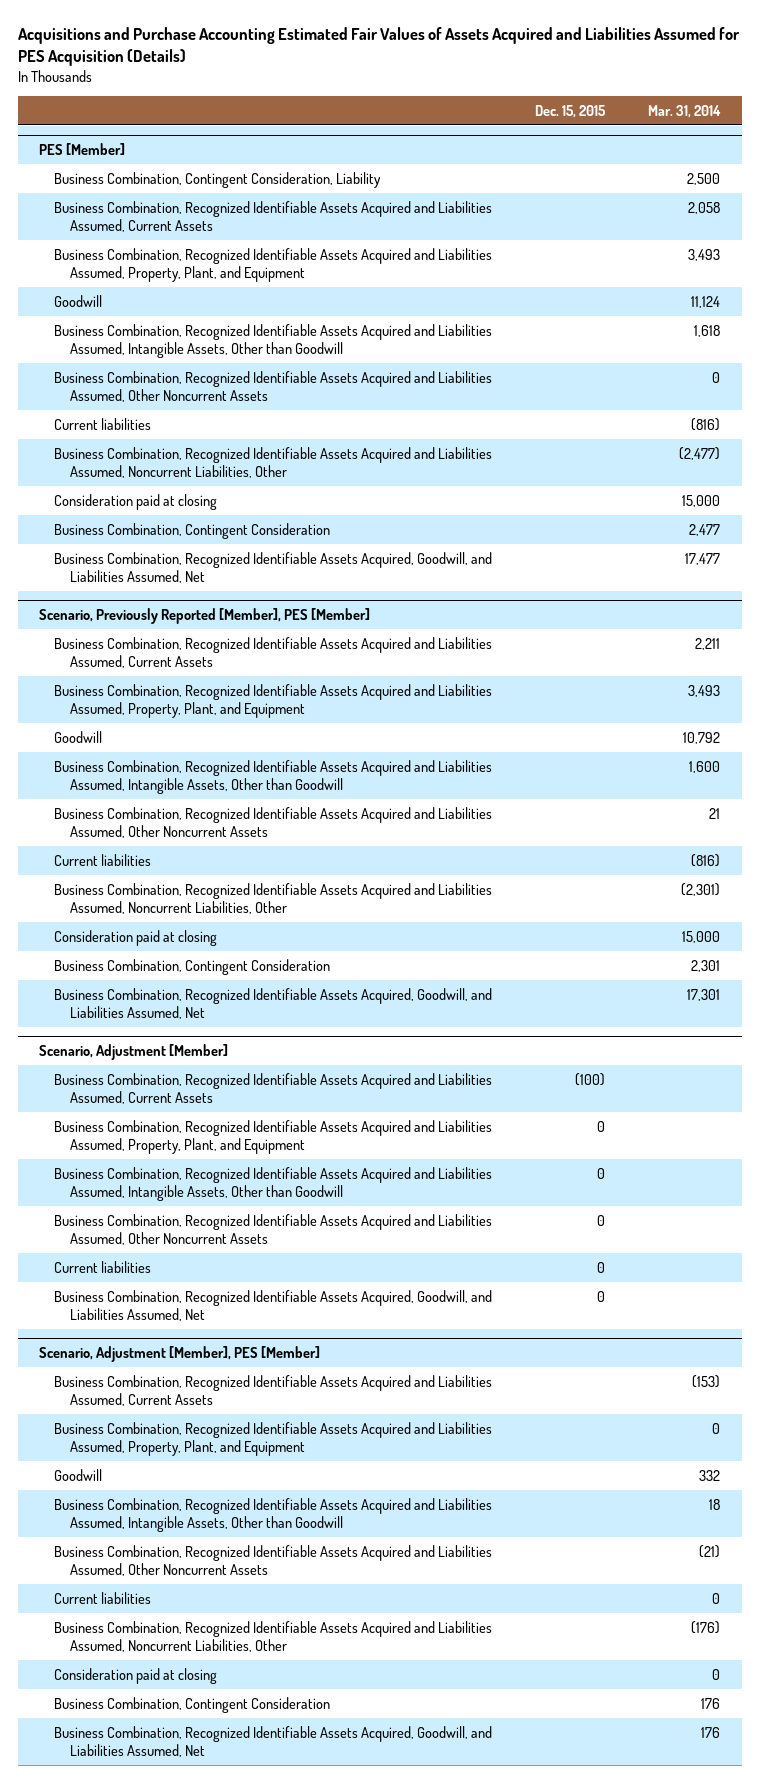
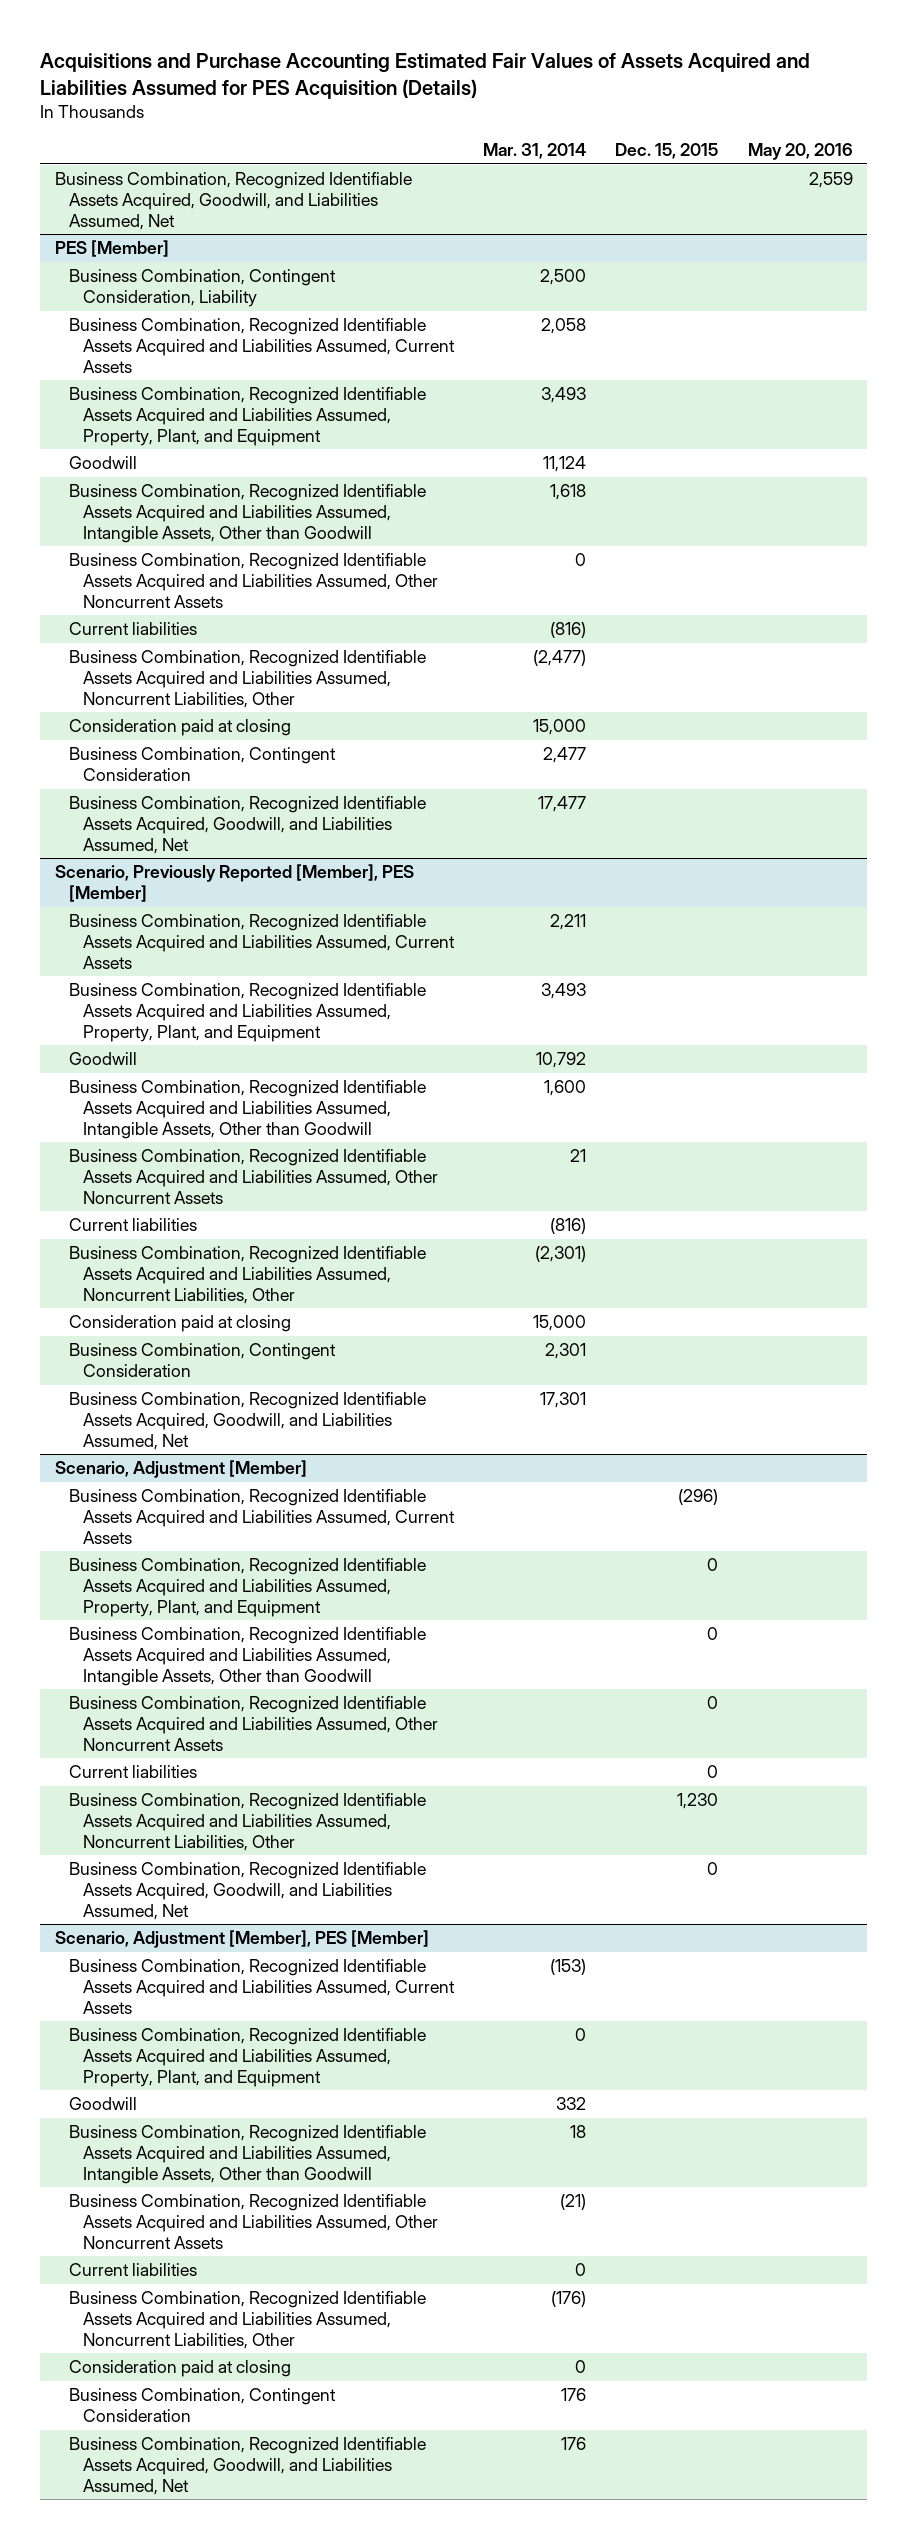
none -> [747,143,853,161] May 20, 2016
none -> [54,172,412,230] Business Combination, Recognized Identifiable Assets Acquired, Goodwill, and Liabilities Assumed, Net
[575,1072,606,1086] (100) -> [678,1489,719,1506] (296)
none -> [69,1793,427,1851] Business Combination, Recognized Identifiable Assets Acquired and Liabilities Assumed, Noncurrent Liabilities, Other

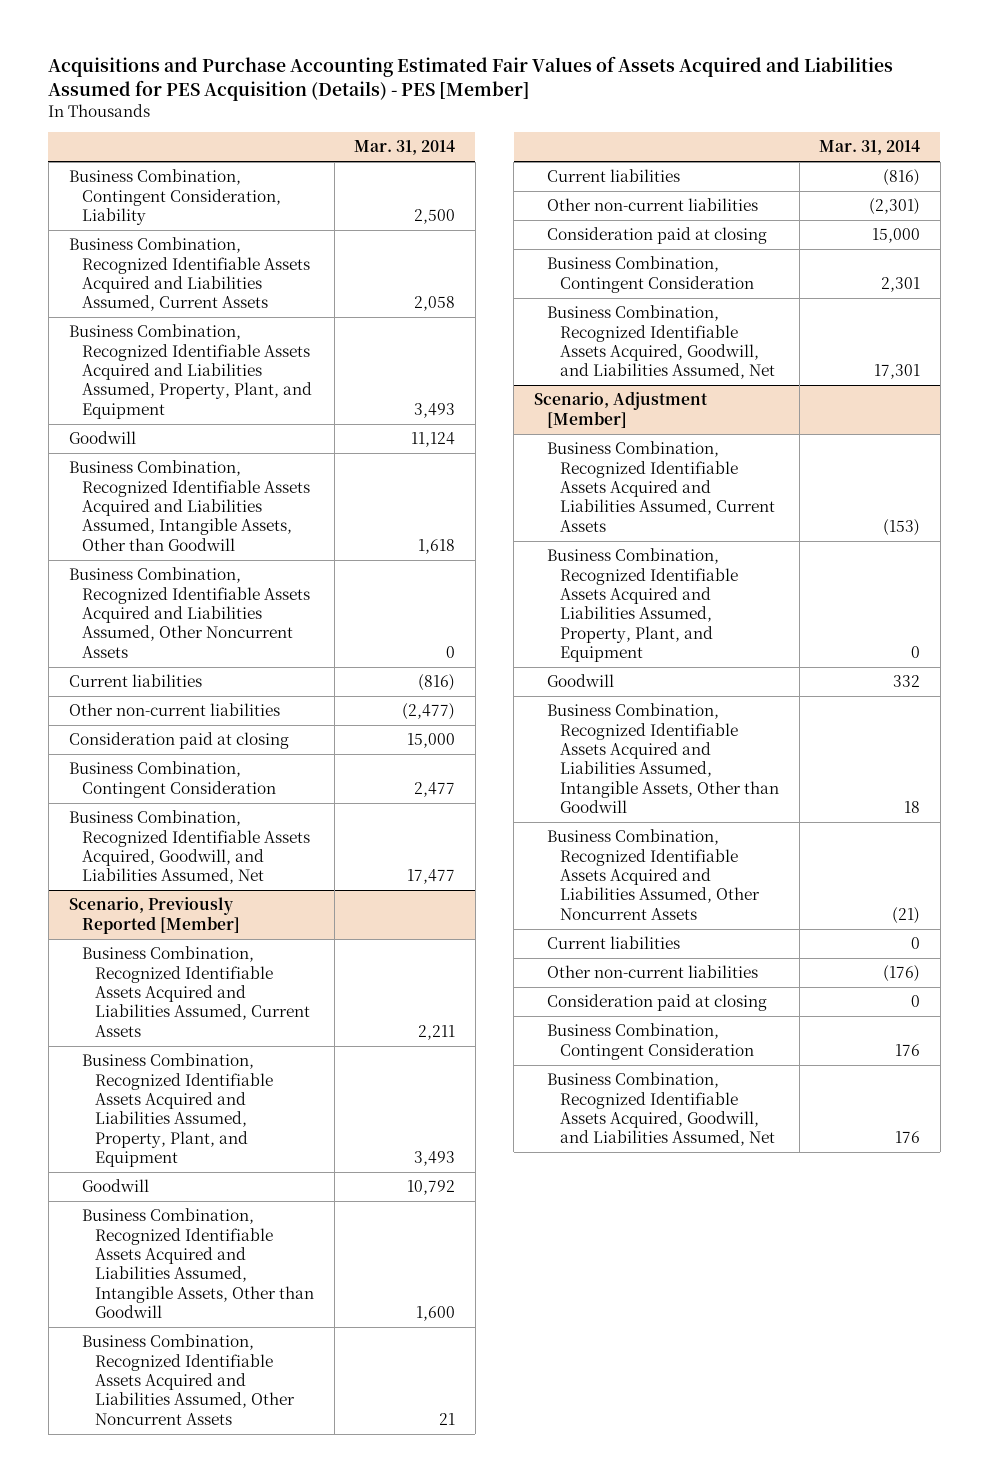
[40,52,811,99] Acquisitions and Purchase Accounting Estimated Fair Values of Assets Acquired and Liabilities Assumed for PES Acquisition (Details) -> [48,56,894,101] Acquisitions and Purchase Accounting Estimated Fair Values of Assets Acquired and Liabilities Assumed for PES Acquisition (Details) - PES [Member]
[615,143,719,160] Dec. 15, 2015 -> none
[747,143,853,161] May 20, 2016 -> none
[54,172,412,230] Business Combination, Recognized Identifiable Assets Acquired, Goodwill, and Liabilities Assumed, Net -> none
[54,240,169,258] PES [Member] -> none
[69,650,427,708] Business Combination, Recognized Identifiable Assets Acquired and Liabilities Assumed, Noncurrent Liabilities, Other -> [68,703,280,717] Other non-current liabilities
[54,864,414,902] Scenario, Previously Reported [Member], PES [Member] -> [68,897,240,934] Scenario, Previously Reported [Member]
[69,1246,427,1304] Business Combination, Recognized Identifiable Assets Acquired and Liabilities Assumed, Noncurrent Liabilities, Other -> [546,198,758,212] Other non-current liabilities
[69,1489,456,1544] Business Combination, Recognized Identifiable Assets Acquired and Liabilities Assumed, Current Assets -> none
[69,1558,427,1617] Business Combination, Recognized Identifiable Assets Acquired and Liabilities Assumed, Property, Plant, and Equipment -> none
[69,1627,427,1686] Business Combination, Recognized Identifiable Assets Acquired and Liabilities Assumed, Intangible Assets, Other than Goodwill -> none
[69,1696,439,1751] Business Combination, Recognized Identifiable Assets Acquired and Liabilities Assumed, Other Noncurrent Assets -> none
[69,1765,198,1779] Current liabilities -> none
[69,1793,427,1851] Business Combination, Recognized Identifiable Assets Acquired and Liabilities Assumed, Noncurrent Liabilities, Other -> none
[69,1862,427,1920] Business Combination, Recognized Identifiable Assets Acquired, Goodwill, and Liabilities Assumed, Net -> none
[54,1930,429,1949] Scenario, Adjustment [Member], PES [Member] -> none
[69,2291,427,2349] Business Combination, Recognized Identifiable Assets Acquired and Liabilities Assumed, Noncurrent Liabilities, Other -> [546,965,758,979] Other non-current liabilities

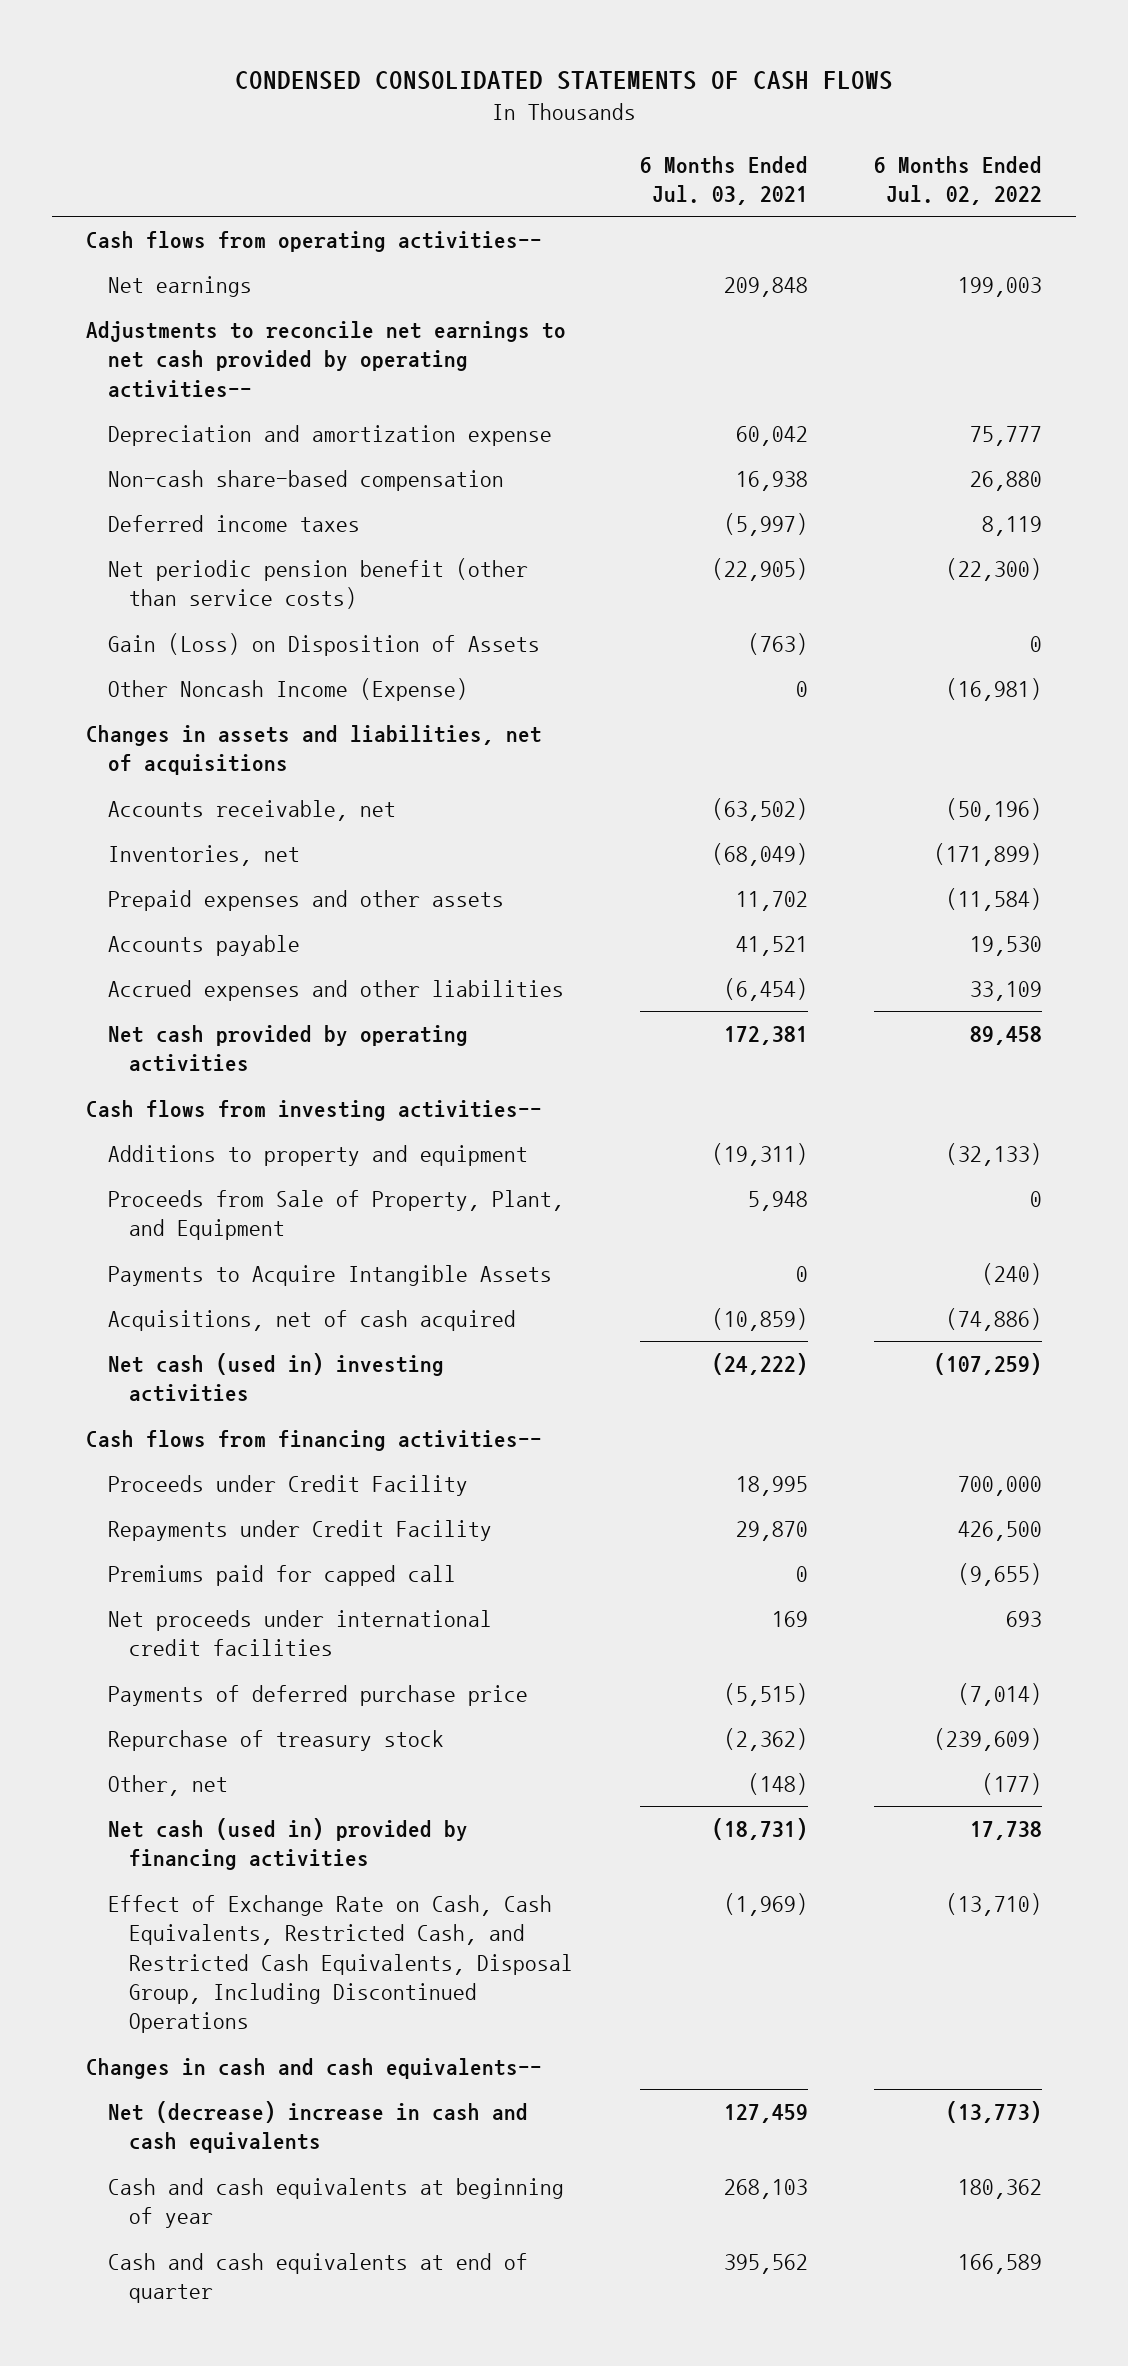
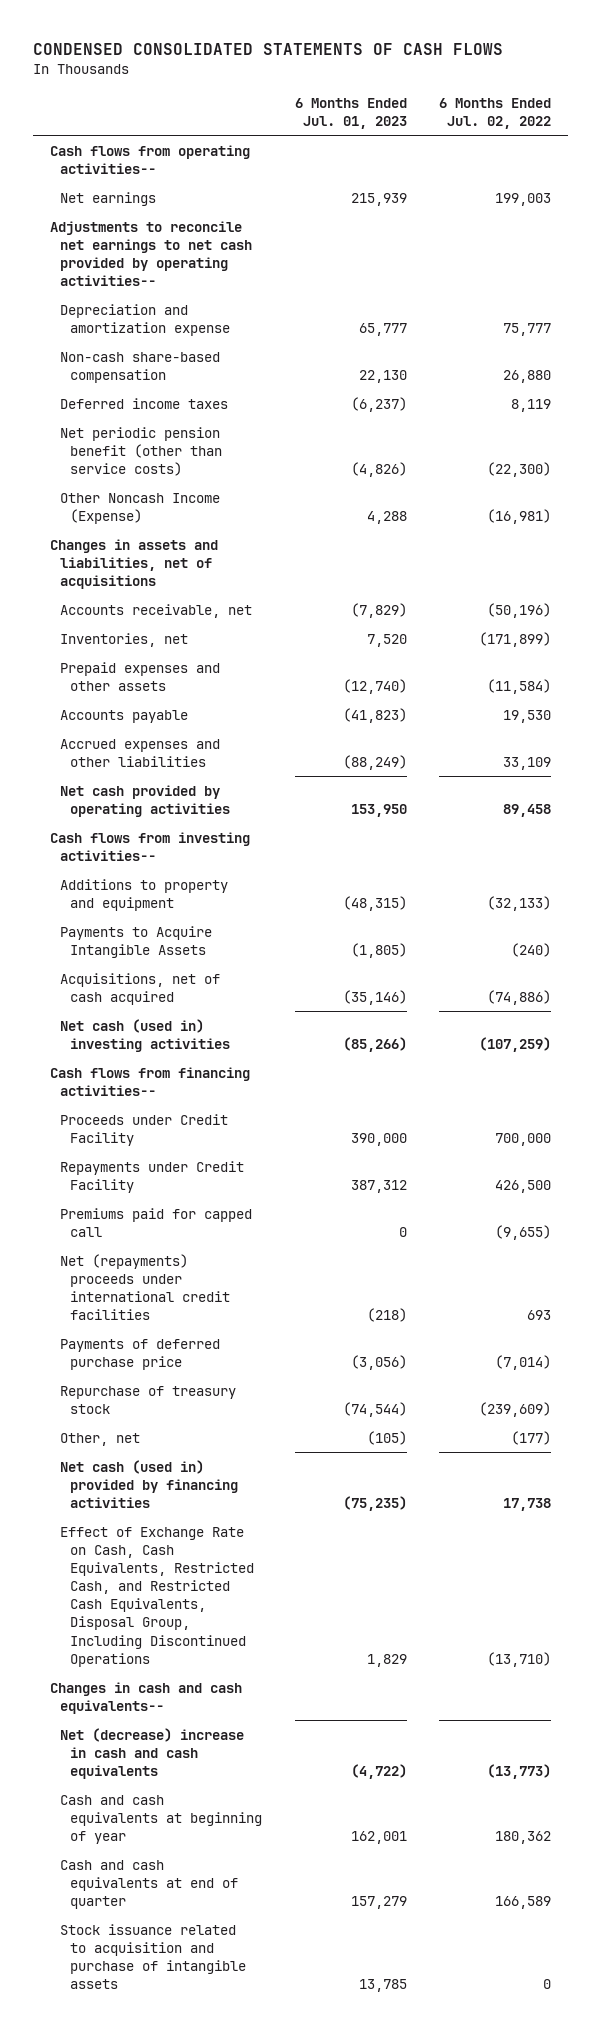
[639,155,808,205] 6 Months Ended Jul. 03, 2021 -> none
none -> [294,97,407,129] 6 Months Ended Jul. 01, 2023
[107,632,540,656] Gain (Loss) on Disposition of Assets -> none
[107,1189,564,1241] Proceeds from Sale of Property, Plant, and Equipment -> none
[107,1609,492,1657] Net proceeds under international credit facilities -> [59,1253,230,1321] Net (repayments) proceeds under international credit facilities
none -> [59,1923,246,1990] Stock issuance related to acquisition and purchase of intangible assets

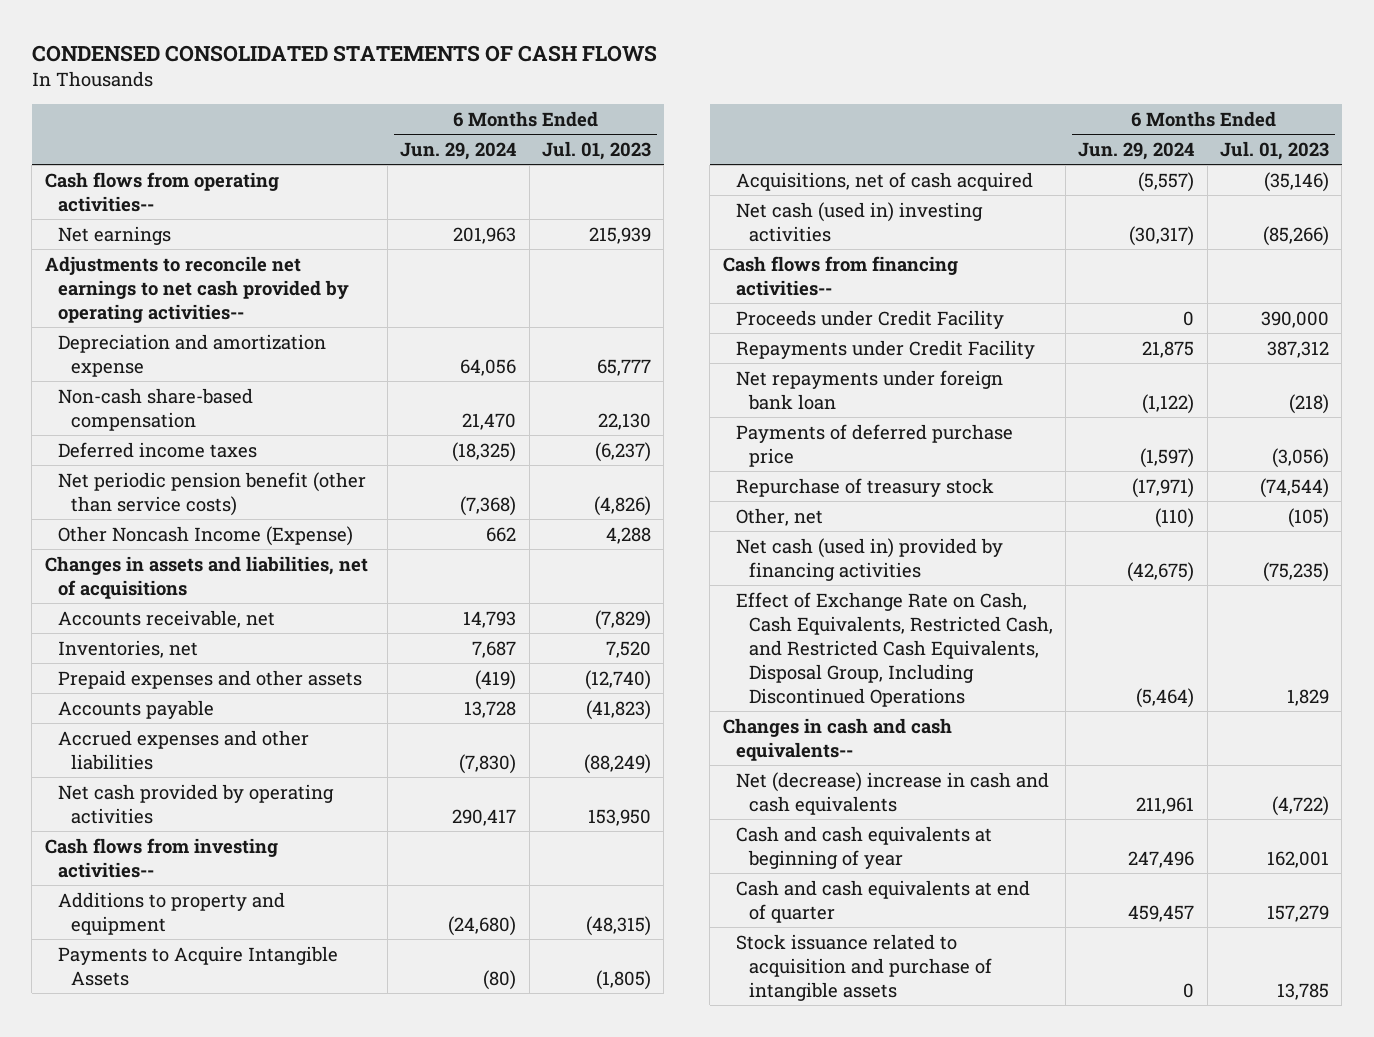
[439,97,552,129] 6 Months Ended Jul. 02, 2022 -> none
none -> [400,141,517,160] Jun. 29, 2024
[59,1207,252,1237] Premiums paid for capped call -> none
[59,1253,230,1321] Net (repayments) proceeds under international credit facilities -> [735,369,1003,410] Net repayments under foreign bank loan

